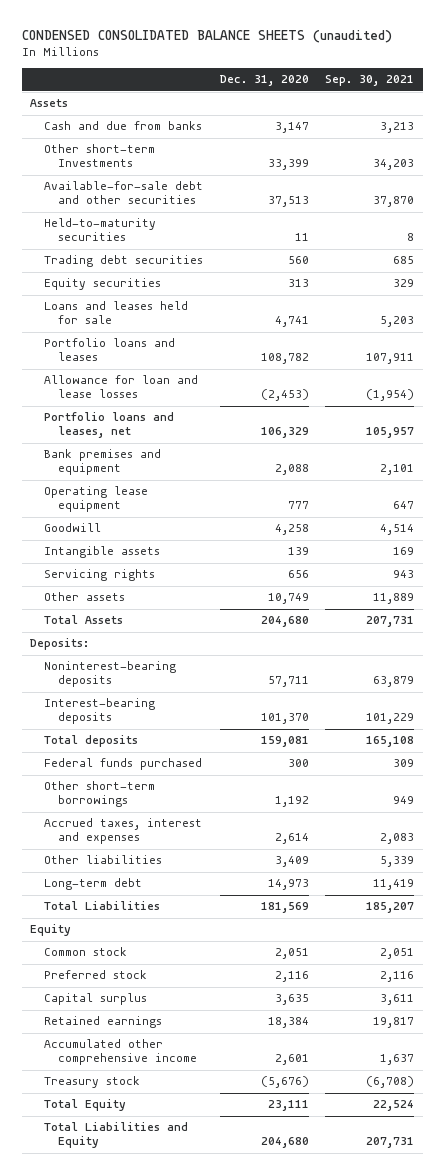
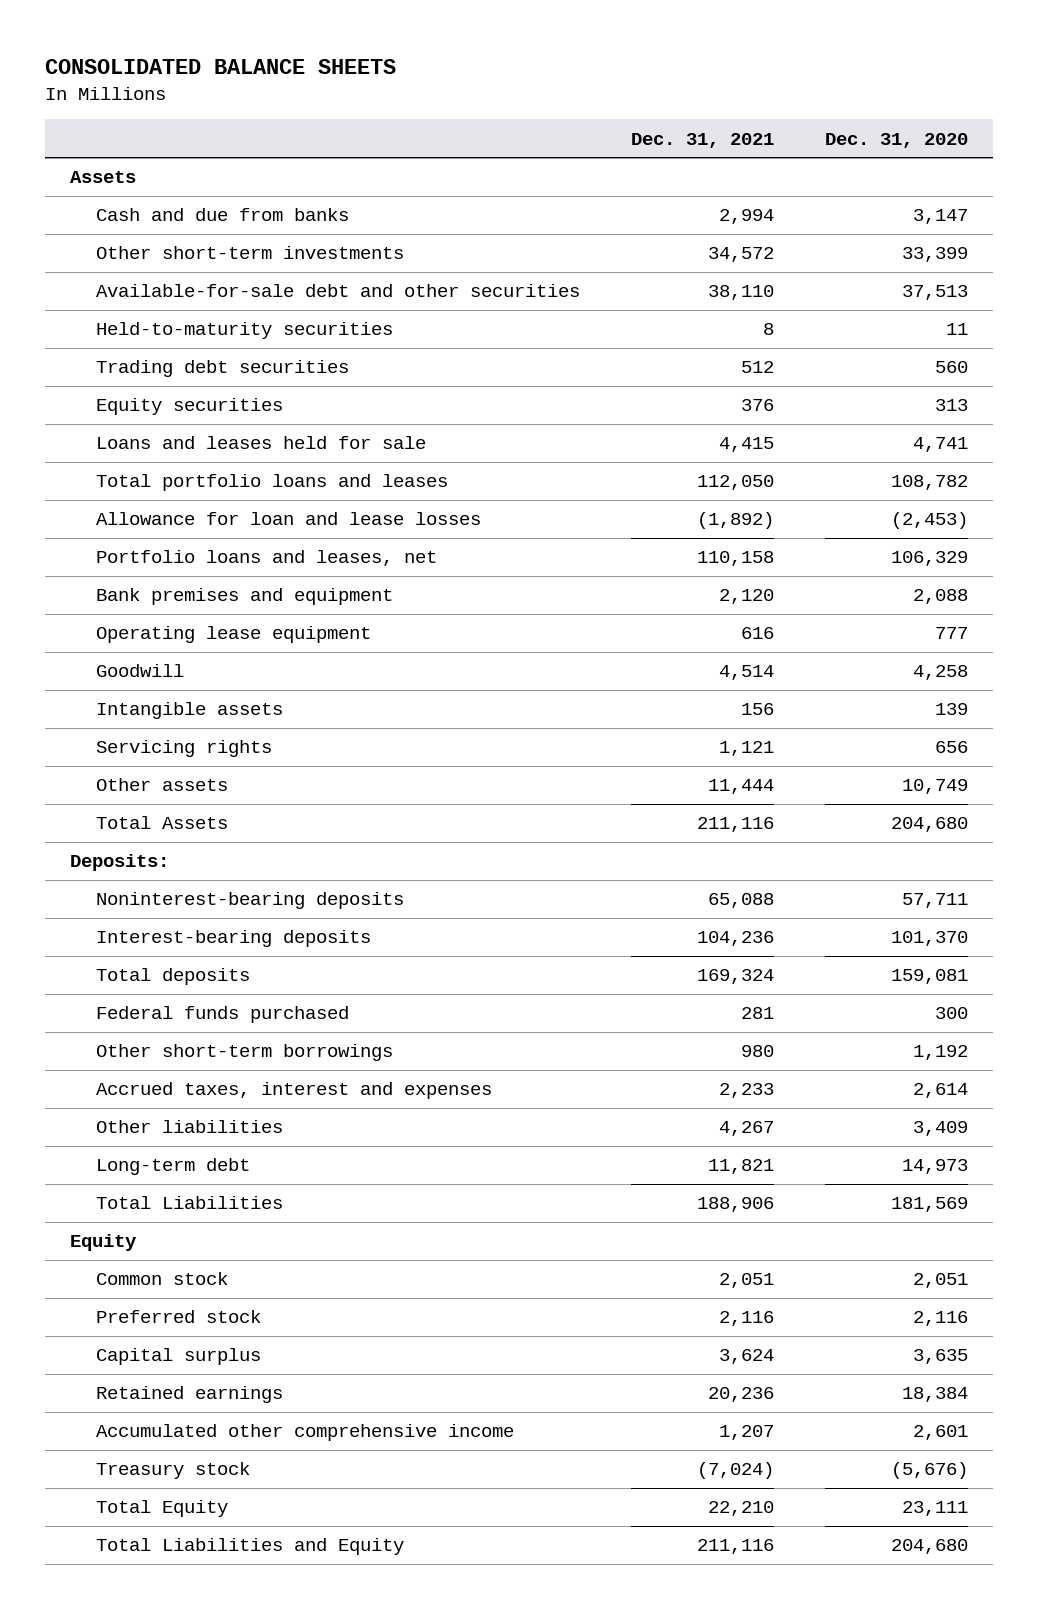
[22,30,393,44] CONDENSED CONSOLIDATED BALANCE SHEETS (unaudited) -> [44,59,396,75] CONSOLIDATED BALANCE SHEETS
[325,75,415,87] Sep. 30, 2021 -> none
none -> [630,132,774,148] Dec. 31, 2021
[44,144,156,168] Other short-term Investments -> [95,246,404,260] Other short-term investments
[44,338,176,362] Portfolio loans and leases -> [95,474,448,492] Total portfolio loans and leases

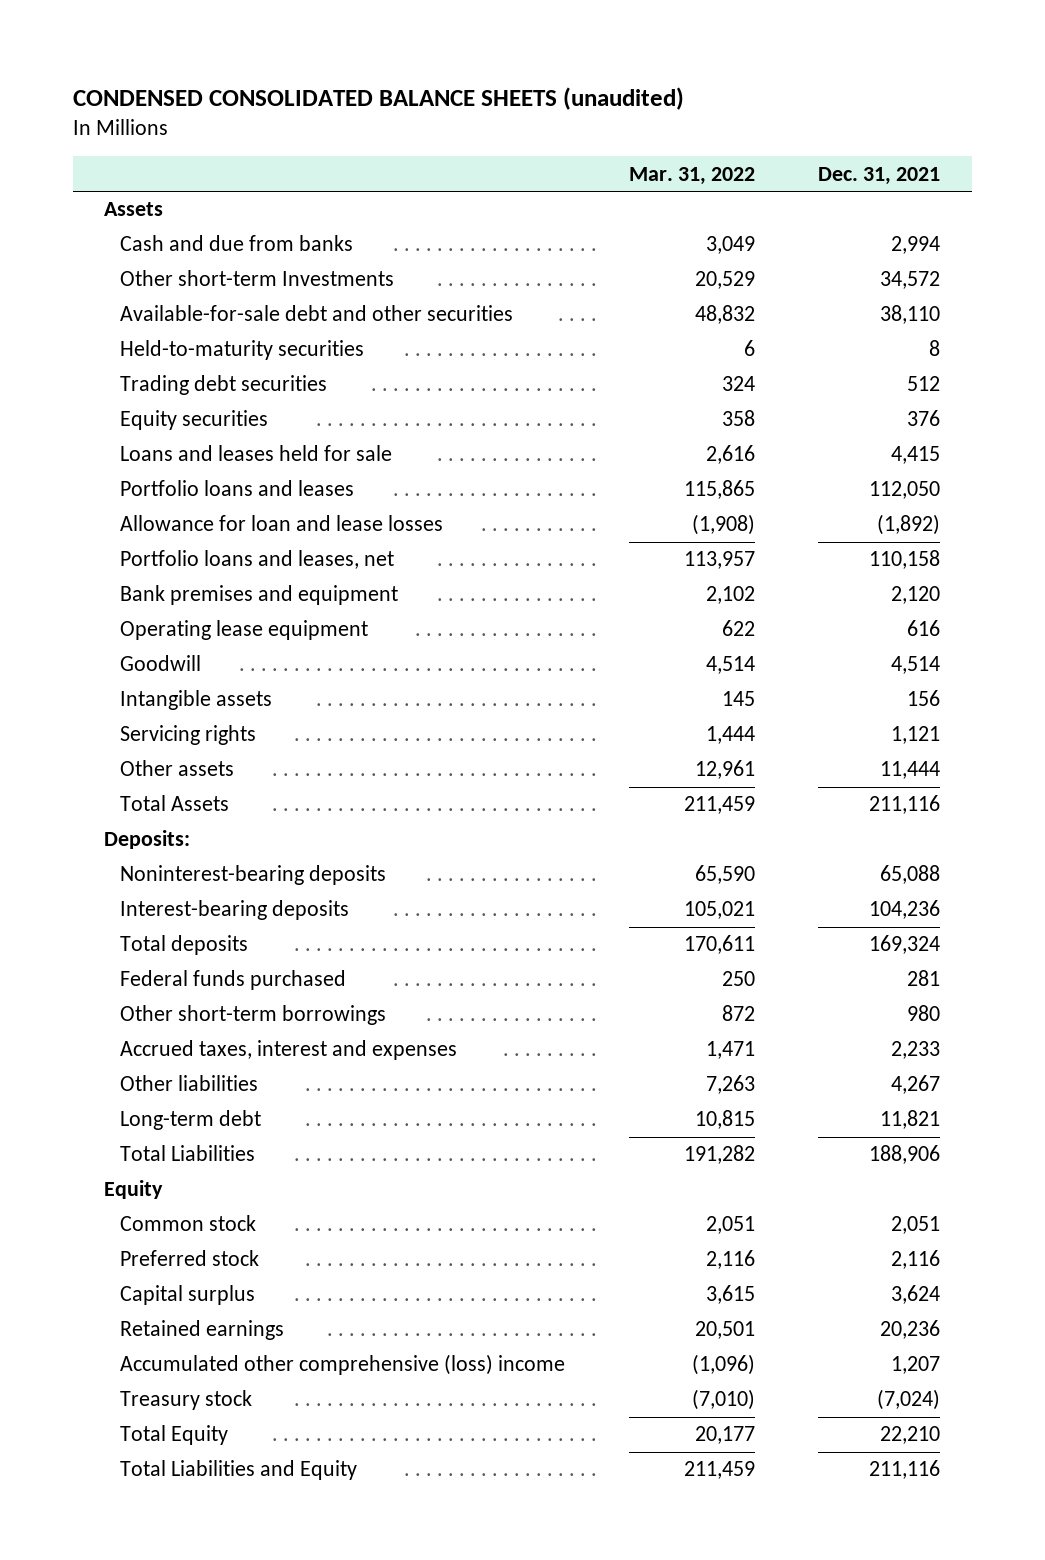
[44,59,396,75] CONSOLIDATED BALANCE SHEETS -> [72,86,684,110] CONDENSED CONSOLIDATED BALANCE SHEETS (unaudited)
[824,132,968,148] Dec. 31, 2020 -> none
none -> [628,166,755,185] Mar. 31, 2022
[95,246,404,260] Other short-term investments -> [120,270,395,287] Other short-term Investments
[95,474,448,492] Total portfolio loans and leases -> [120,480,355,497] Portfolio loans and leases
[95,1424,514,1442] Accumulated other comprehensive income -> [120,1354,566,1376] Accumulated other comprehensive (loss) income

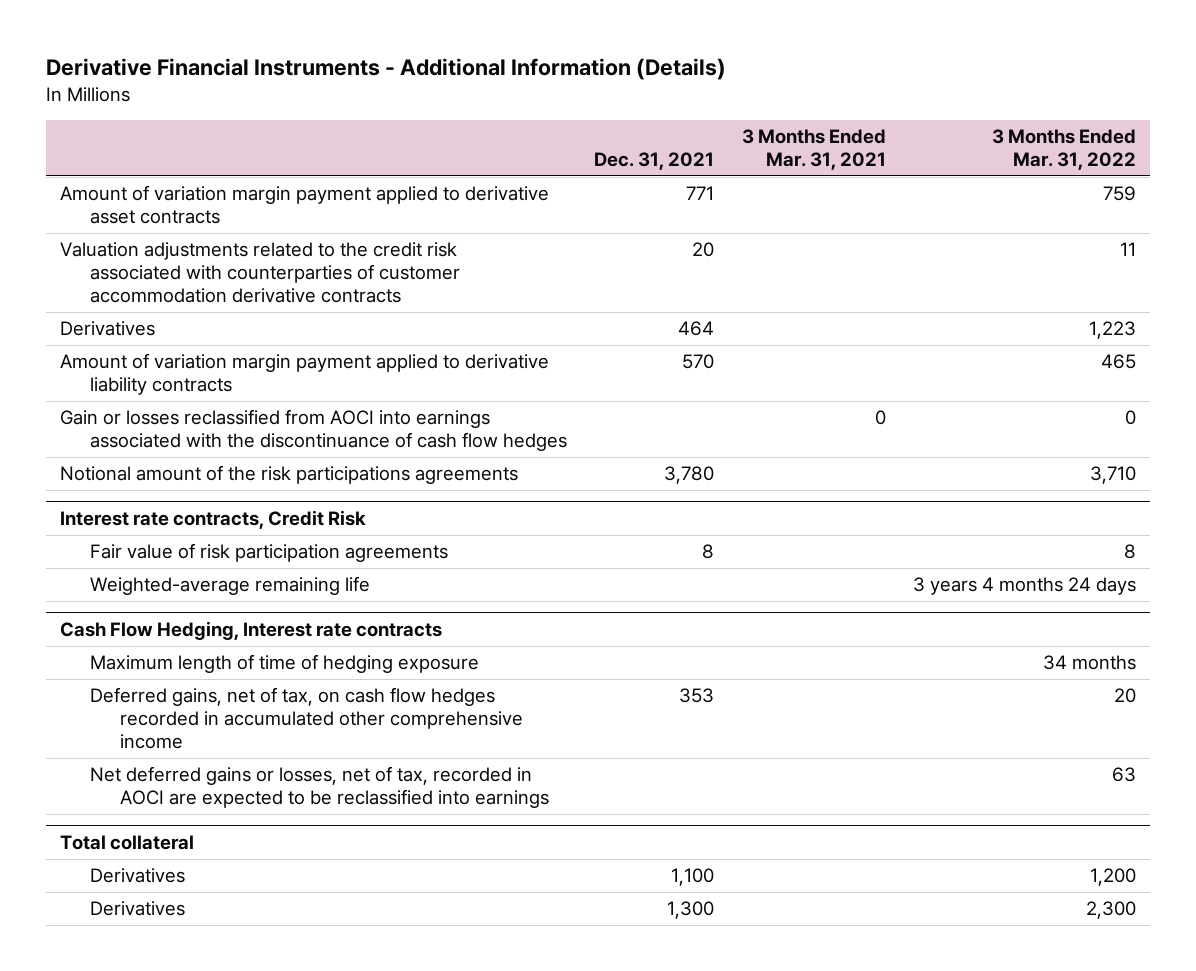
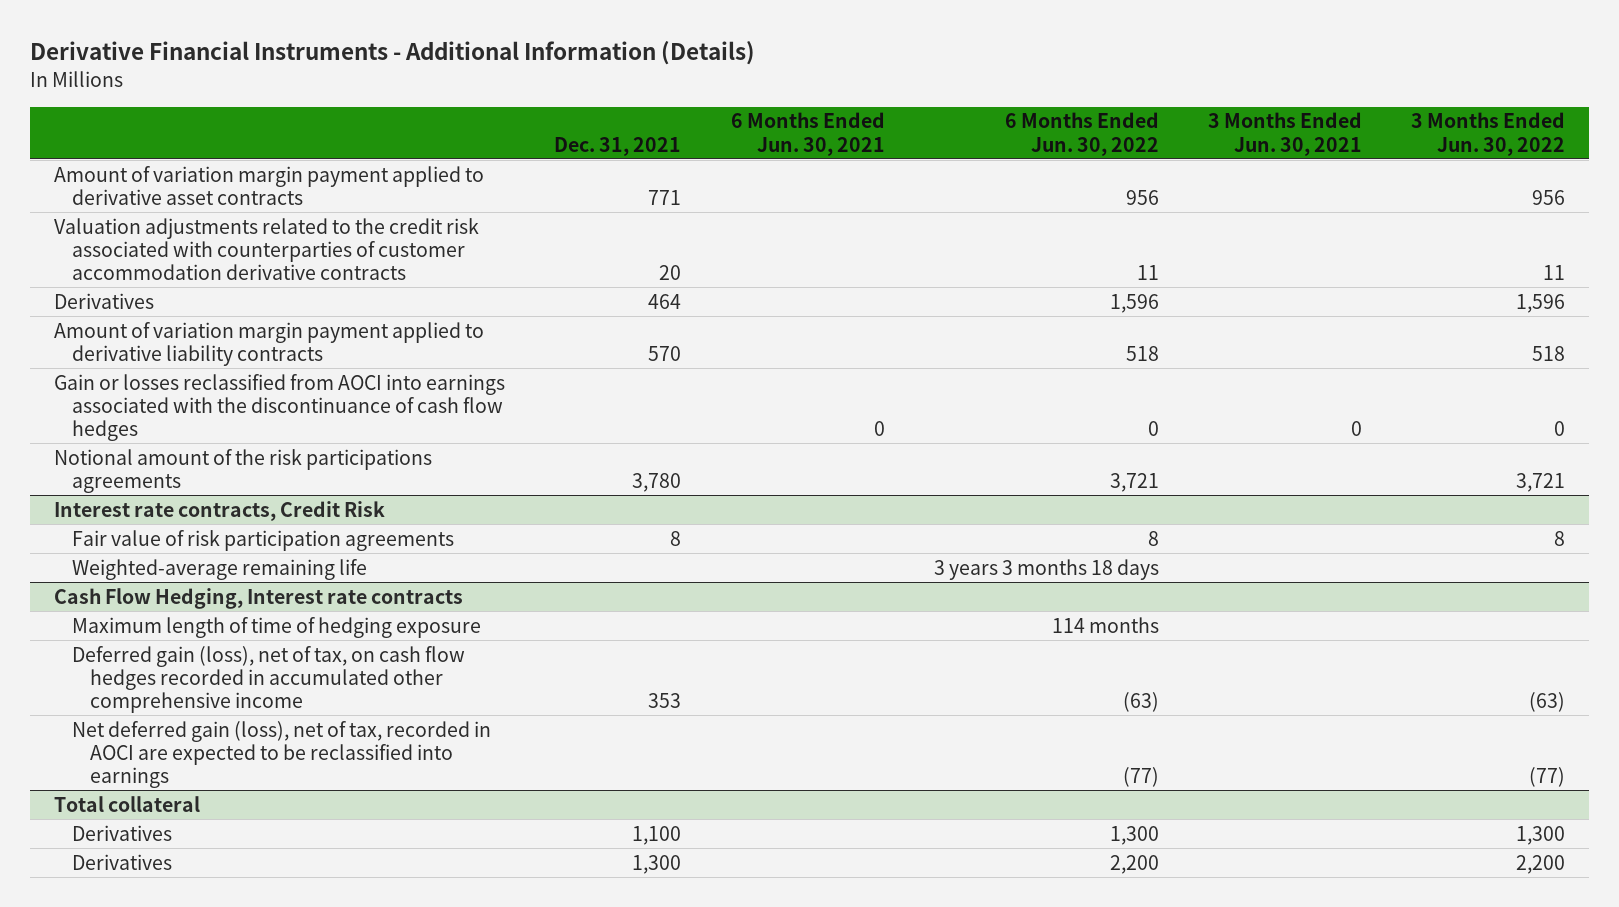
[741,129,886,170] 3 Months Ended Mar. 31, 2021 -> none
[992,129,1137,170] 3 Months Ended Mar. 31, 2022 -> none
none -> [730,112,885,156] 6 Months Ended Jun. 30, 2021
none -> [1004,112,1159,156] 6 Months Ended Jun. 30, 2022
none -> [1207,112,1362,156] 3 Months Ended Jun. 30, 2021
none -> [1410,112,1565,156] 3 Months Ended Jun. 30, 2022
[89,687,523,749] Deferred gains, net of tax, on cash flow hedges recorded in accumulated other comprehensive income -> [72,645,466,714] Deferred gain (loss), net of tax, on cash flow hedges recorded in accumulated other comprehensive income
[89,766,549,809] Net deferred gains or losses, net of tax, recorded in AOCI are expected to be reclassified into earnings -> [72,720,492,789] Net deferred gain (loss), net of tax, recorded in AOCI are expected to be reclassified into earnings

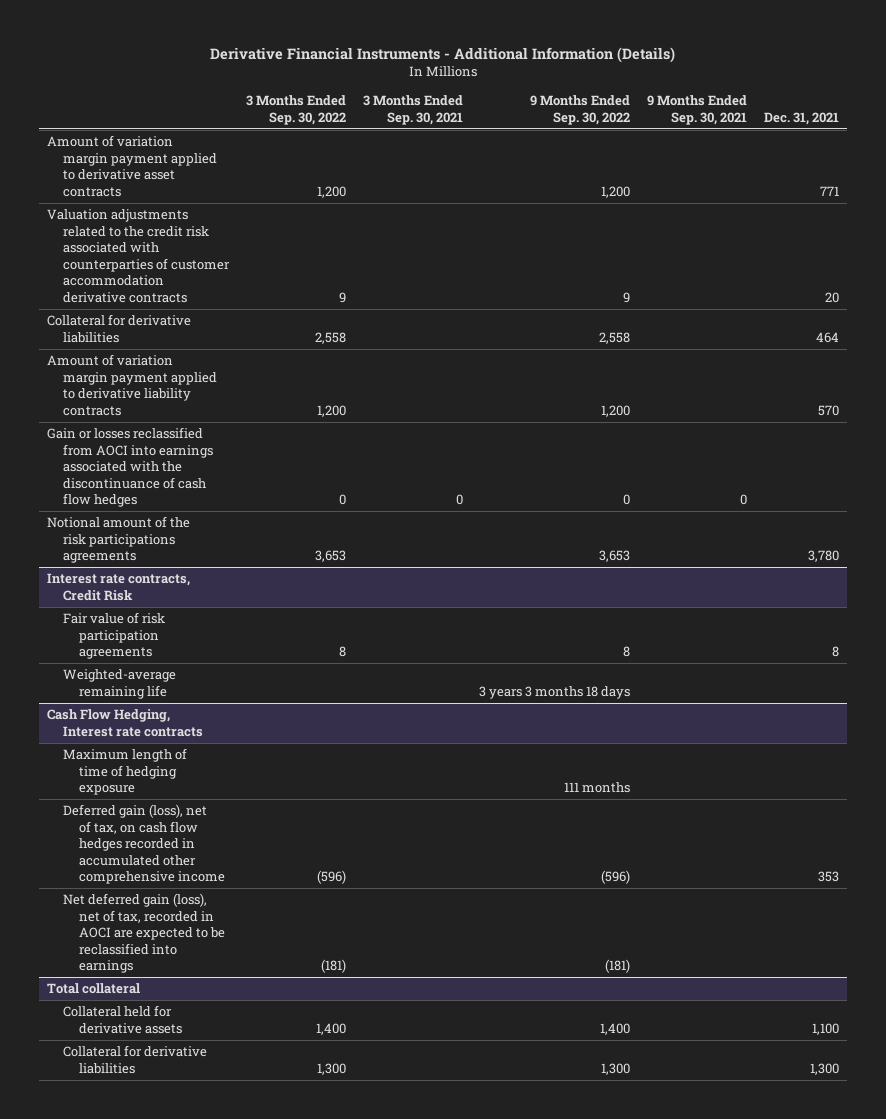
[730,112,885,156] 6 Months Ended Jun. 30, 2021 -> none
[1004,112,1159,156] 6 Months Ended Jun. 30, 2022 -> none
[1207,112,1362,156] 3 Months Ended Jun. 30, 2021 -> none
[1410,112,1565,156] 3 Months Ended Jun. 30, 2022 -> none
none -> [245,95,346,125] 3 Months Ended Sep. 30, 2022
none -> [362,95,463,125] 3 Months Ended Sep. 30, 2021
none -> [530,95,631,125] 9 Months Ended Sep. 30, 2022
none -> [647,95,748,125] 9 Months Ended Sep. 30, 2021
[54,292,155,309] Derivatives -> [47,314,192,343] Collateral for derivative liabilities
[72,824,173,841] Derivatives -> [63,1005,182,1034] Collateral held for derivative assets
[72,853,173,870] Derivatives -> [63,1045,208,1074] Collateral for derivative liabilities

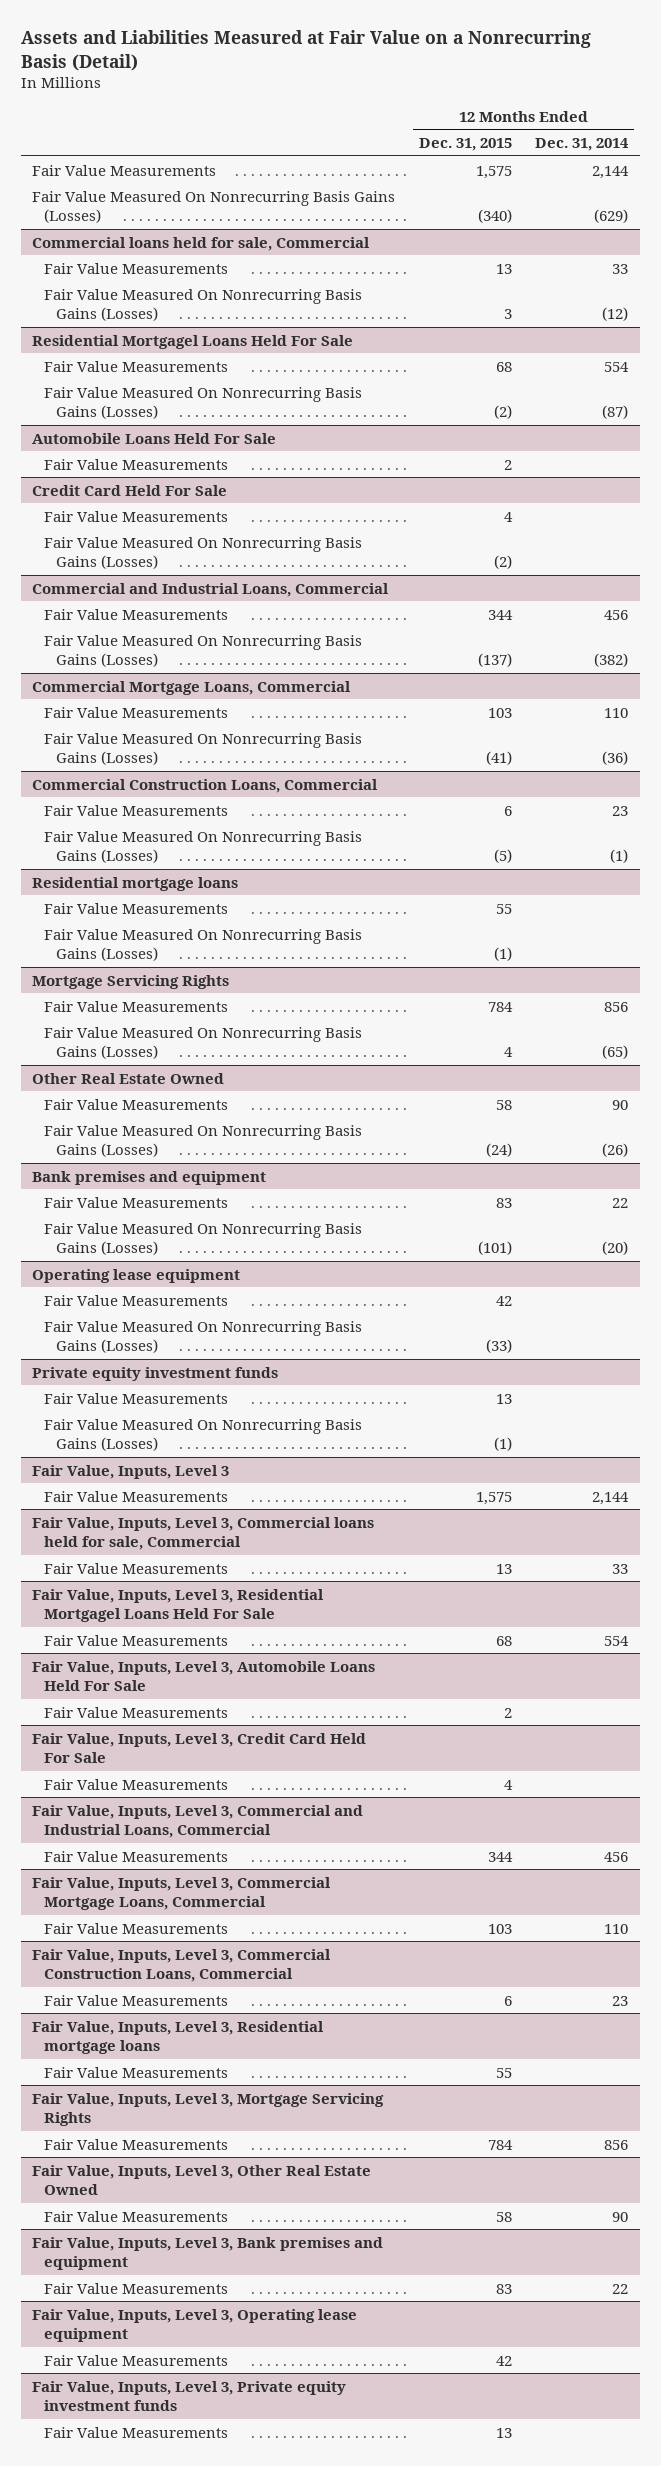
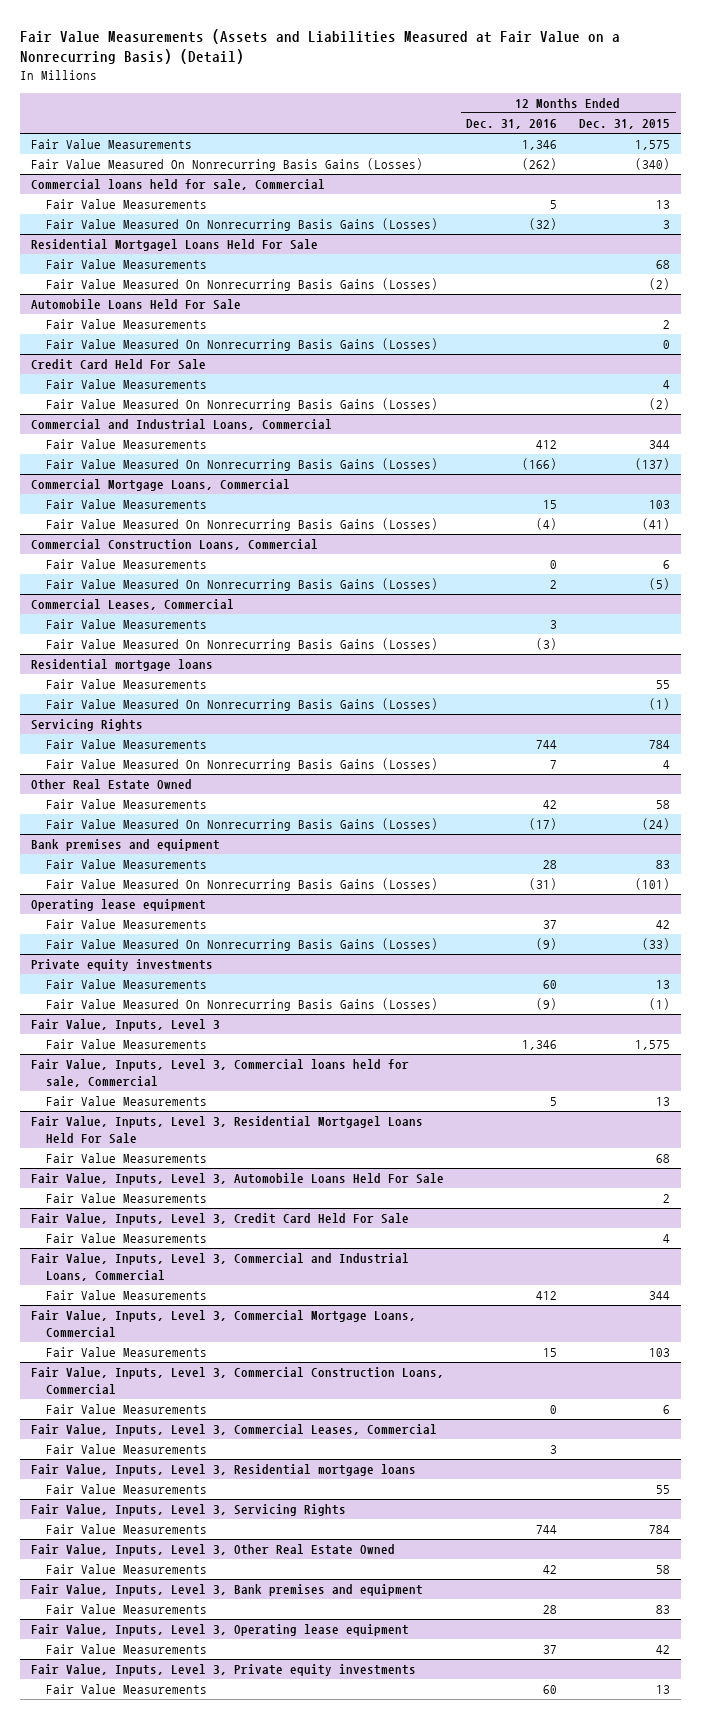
[20,30,591,71] Assets and Liabilities Measured at Fair Value on a Nonrecurring Basis (Detail) -> [20,28,621,65] Fair Value Measurements (Assets and Liabilities Measured at Fair Value on a Nonrecurring Basis) (Detail)
[535,137,630,151] Dec. 31, 2014 -> none
none -> [466,119,558,130] Dec. 31, 2016
none -> [46,338,439,352] Fair Value Measured On Nonrecurring Basis Gains (Losses)
none -> [31,599,235,611] Commercial Leases, Commercial
none -> [46,619,208,630] Fair Value Measurements
none -> [46,638,439,652] Fair Value Measured On Nonrecurring Basis Gains (Losses)
[32,974,230,989] Mortgage Servicing Rights -> [31,719,144,732] Servicing Rights
[32,1366,279,1381] Private equity investment funds -> [31,959,214,972] Private equity investments
none -> [31,1424,438,1437] Fair Value, Inputs, Level 3, Commercial Leases, Commercial
none -> [46,1444,208,1455] Fair Value Measurements
[32,2092,385,2126] Fair Value, Inputs, Level 3, Mortgage Servicing Rights -> [31,1504,347,1517] Fair Value, Inputs, Level 3, Servicing Rights
[32,2380,347,2411] Fair Value, Inputs, Level 3, Private equity investment funds -> [31,1664,417,1677] Fair Value, Inputs, Level 3, Private equity investments

